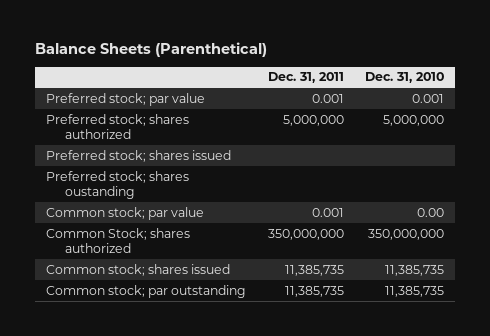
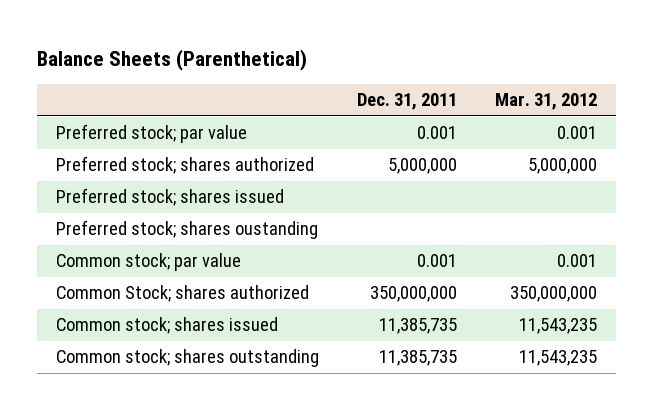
[365,72,445,84] Dec. 31, 2010 -> none
none -> [494,93,597,111] Mar. 31, 2012
[45,284,246,298] Common stock; par outstanding -> [56,349,320,368] Common stock; shares outstanding

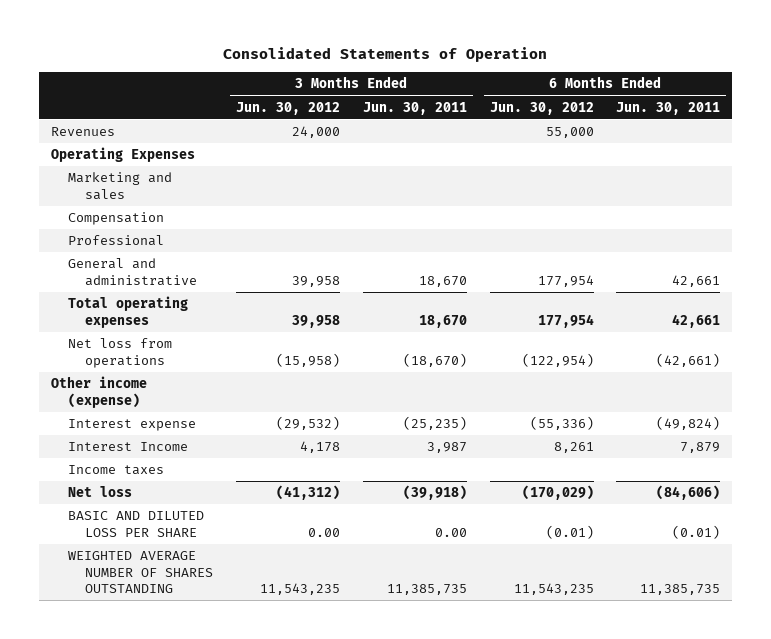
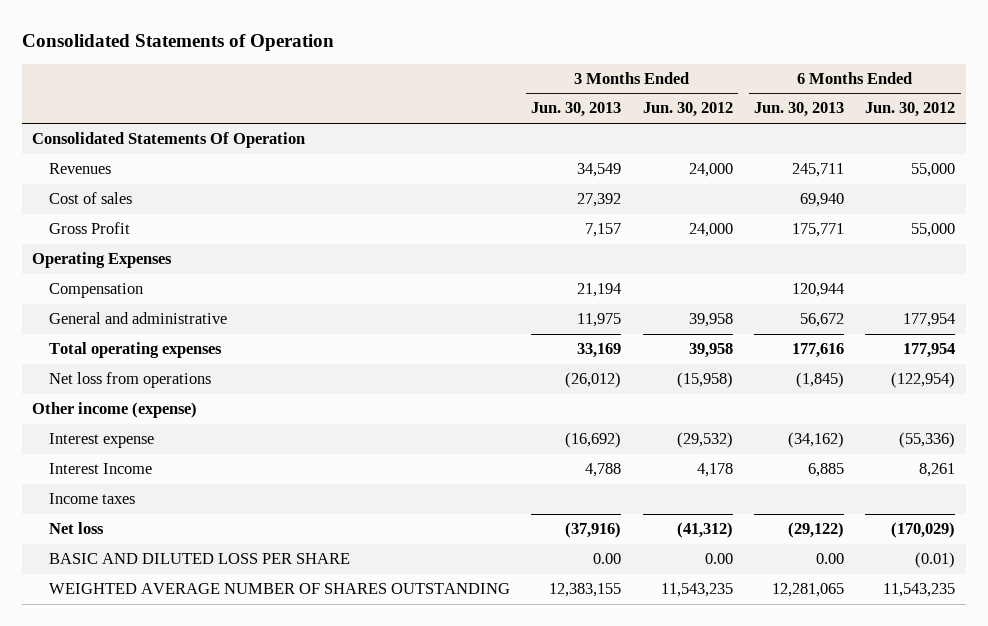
[362,101,467,115] Jun. 30, 2011 -> none
[616,101,721,115] Jun. 30, 2011 -> none
none -> [531,102,622,118] Jun. 30, 2013
none -> [753,102,844,118] Jun. 30, 2013
none -> [32,132,306,149] Consolidated Statements Of Operation
none -> [48,192,132,205] Cost of sales
none -> [48,222,130,235] Gross Profit
[68,172,173,200] Marketing and sales -> none
[68,235,165,247] Professional -> none

